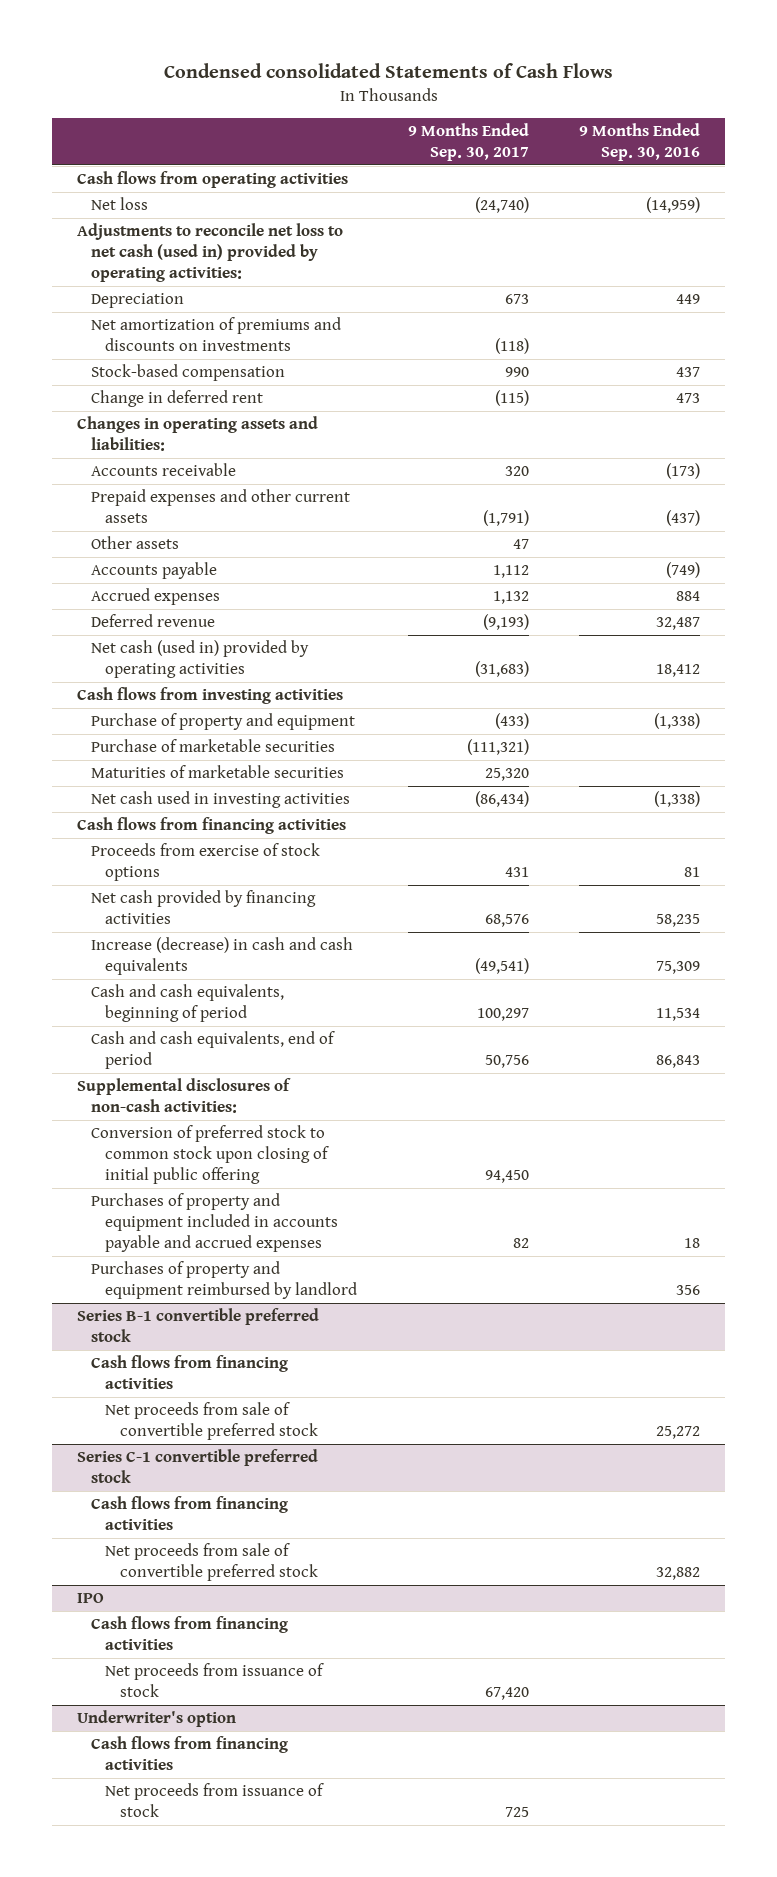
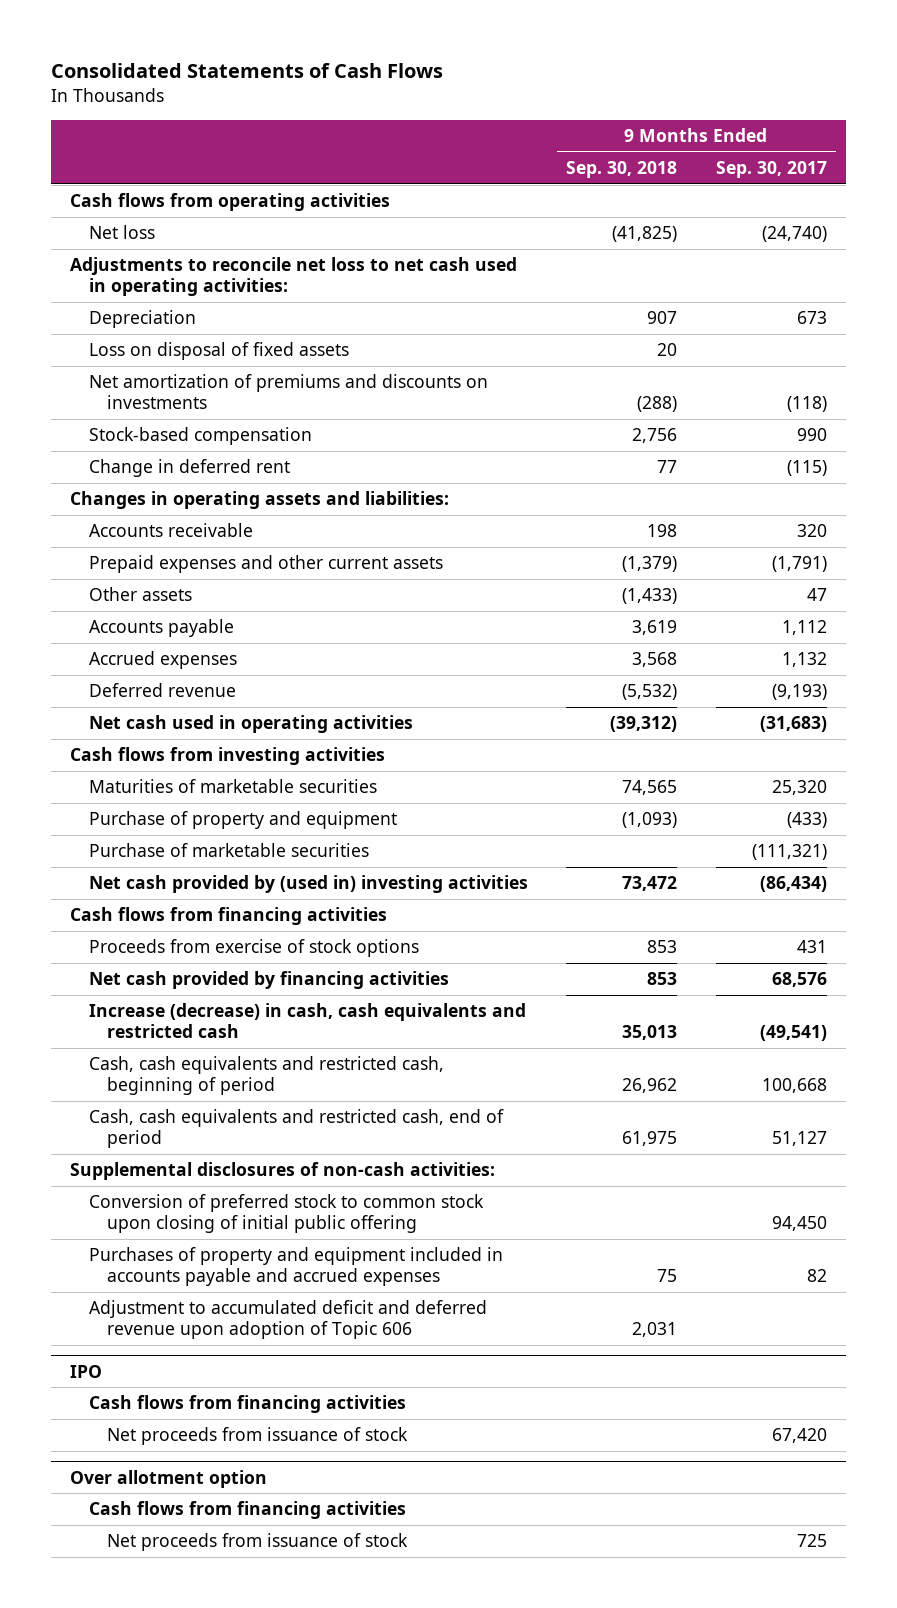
[163,63,613,79] Condensed consolidated Statements of Cash Flows -> [51,63,444,79] Consolidated Statements of Cash Flows
[579,122,701,161] 9 Months Ended Sep. 30, 2016 -> none
none -> [566,160,678,178] Sep. 30, 2018
[77,223,344,283] Adjustments to reconcile net loss to net cash (used in) provided by operating activities: -> [70,257,518,297] Adjustments to reconcile net loss to net cash used in operating activities:
none -> [88,342,349,361] Loss on disposal of fixed assets
[91,640,310,679] Net cash (used in) provided by operating activities -> [88,715,413,734] Net cash used in operating activities
[91,765,345,779] Maturities of marketable securities -> [88,779,377,794] Maturities of marketable securities
[91,791,351,809] Net cash used in investing activities -> [88,875,528,894] Net cash provided by (used in) investing activities
[91,937,354,976] Increase (decrease) in cash and cash equivalents -> [88,1003,526,1039] Increase (decrease) in cash, cash equivalents and restricted cash
[91,984,285,1023] Cash and cash equivalents, beginning of period -> [88,1056,444,1096] Cash, cash equivalents and restricted cash, beginning of period
[476,1008,529,1022] 100,297 -> [761,1078,827,1094] 100,668
[91,1031,336,1070] Cash and cash equivalents, end of period -> [88,1109,504,1149] Cash, cash equivalents and restricted cash, end of period
[484,1055,529,1069] 50,756 -> [771,1131,827,1147] 51,127
[91,1261,358,1300] Purchases of property and equipment reimbursed by landlord -> none
[77,1308,320,1343] Series B-1 convertible preferred stock -> none
[91,1355,289,1390] Cash flows from financing activities -> none
[105,1402,318,1441] Net proceeds from sale of convertible preferred stock -> none
[77,1449,319,1484] Series C-1 convertible preferred stock -> none
[91,1496,289,1531] Cash flows from financing activities -> none
[105,1543,318,1582] Net proceeds from sale of convertible preferred stock -> none
none -> [88,1300,487,1340] Adjustment to accumulated deficit and deferred revenue upon adoption of Topic 606
[77,1710,237,1728] Underwriter's option -> [70,1469,268,1488] Over allotment option

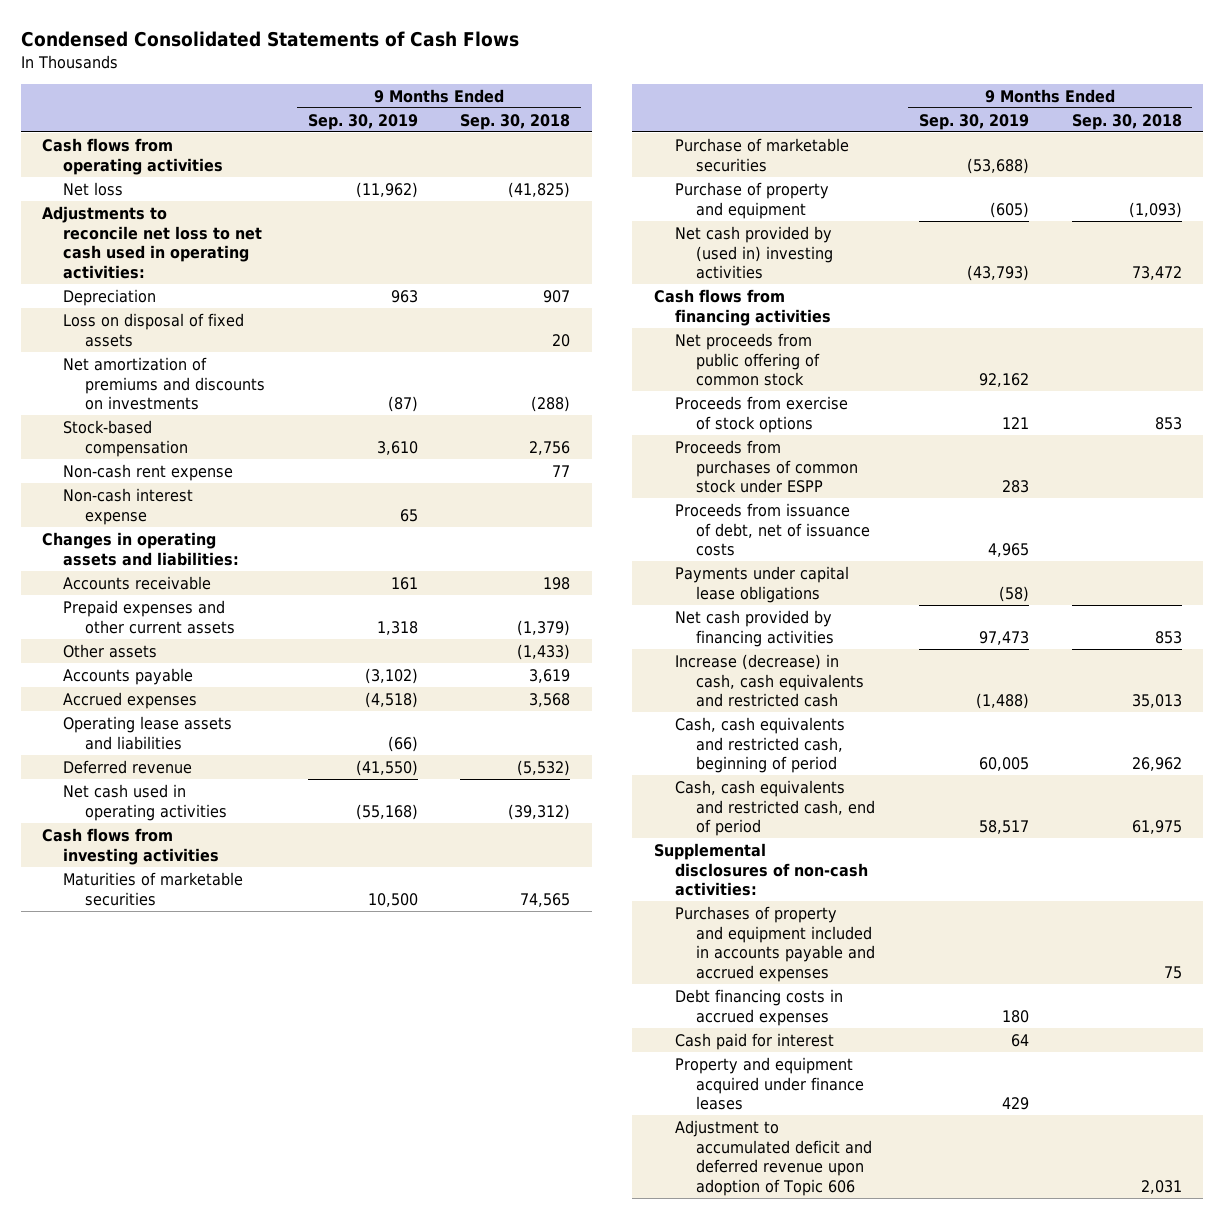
[51,63,444,79] Consolidated Statements of Cash Flows -> [20,30,519,47] Condensed Consolidated Statements of Cash Flows
[715,160,827,178] Sep. 30, 2017 -> none
none -> [307,113,418,130] Sep. 30, 2019
[88,459,290,478] Change in deferred rent -> none
none -> [63,463,234,481] Non-cash rent expense
none -> [63,487,194,525] Non-cash interest expense
none -> [63,715,233,750] Operating lease assets and liabilities
[88,811,397,830] Purchase of property and equipment -> [674,181,829,219] Purchase of property and equipment
none -> [674,332,821,387] Net proceeds from public offering of common stock
none -> [674,439,859,494] Proceeds from purchases of common stock under ESPP
none -> [674,502,871,557] Proceeds from issuance of debt, net of issuance costs
none -> [674,565,849,603] Payments under capital lease obligations
[88,1194,484,1234] Conversion of preferred stock to common stock upon closing of initial public offering -> none
none -> [674,988,843,1026] Debt financing costs in accrued expenses
none -> [674,1032,834,1050] Cash paid for interest
none -> [674,1056,865,1111] Property and equipment acquired under finance leases
[70,1364,103,1378] IPO -> none
[88,1395,406,1414] Cash flows from financing activities -> none
[106,1427,408,1446] Net proceeds from issuance of stock -> none
[70,1469,268,1488] Over allotment option -> none
[88,1501,406,1520] Cash flows from financing activities -> none
[106,1533,408,1552] Net proceeds from issuance of stock -> none

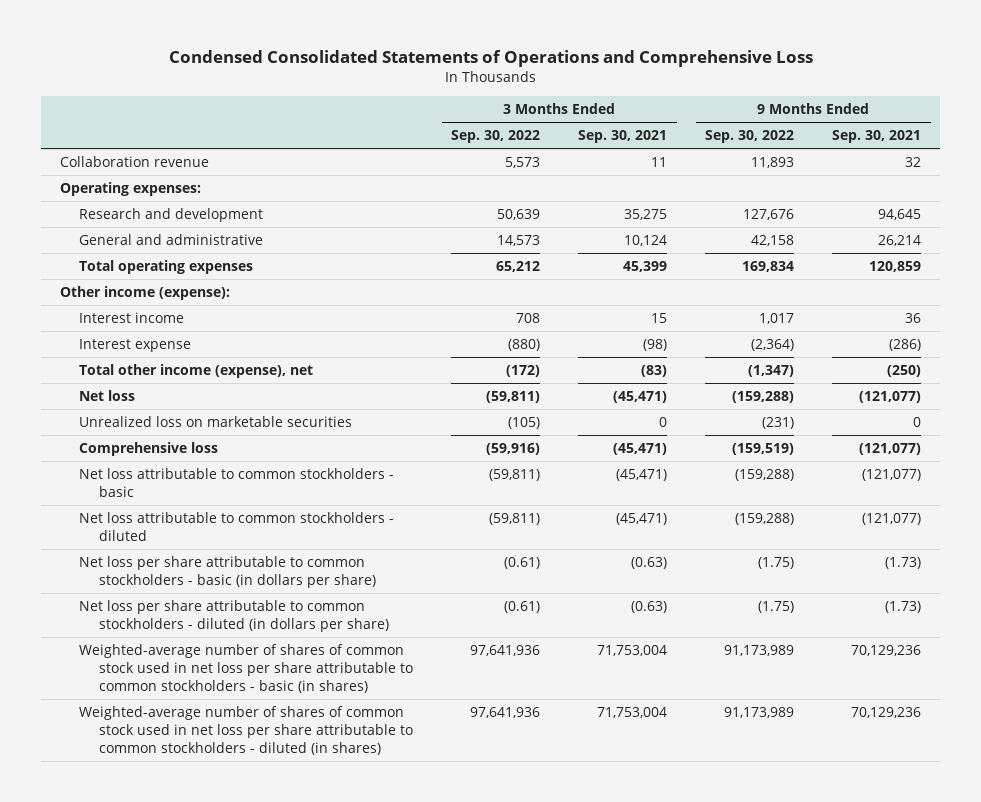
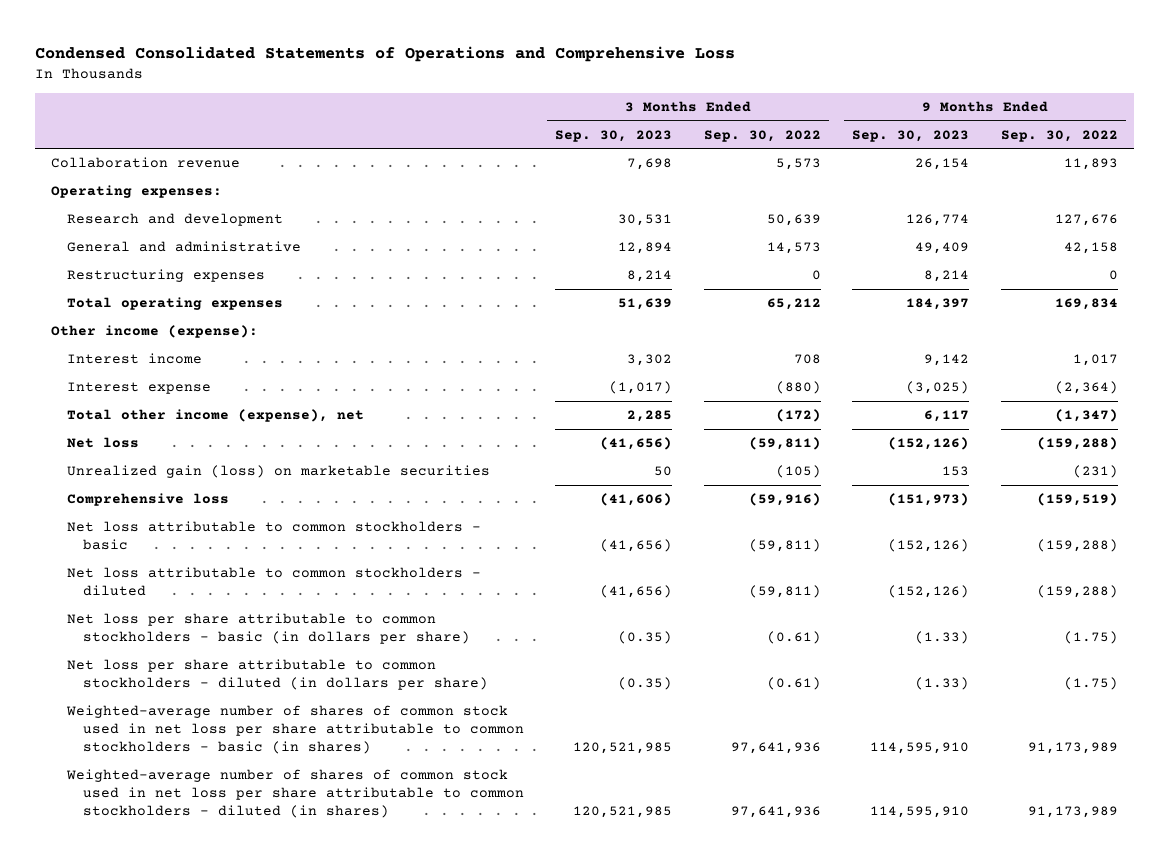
[578,130,668,144] Sep. 30, 2021 -> none
[832,130,922,144] Sep. 30, 2021 -> none
none -> [555,129,673,142] Sep. 30, 2023
none -> [852,129,970,142] Sep. 30, 2023
none -> [66,269,265,283] Restructuring expenses
[79,416,353,428] Unrealized loss on marketable securities -> [66,465,490,479] Unrealized gain (loss) on marketable securities

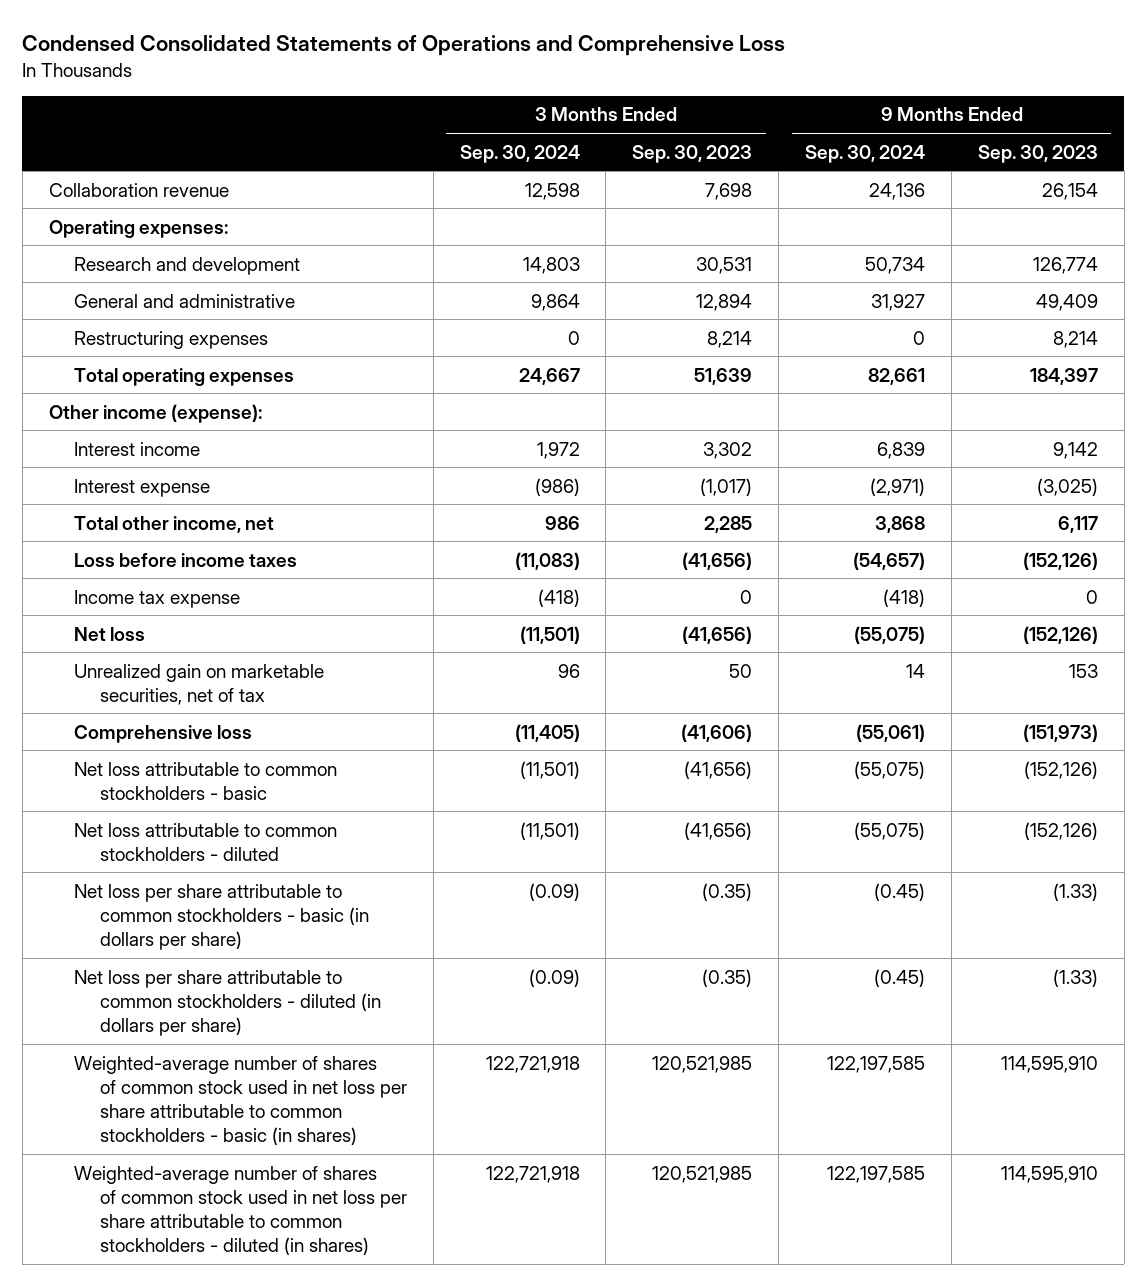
[703,129,821,142] Sep. 30, 2022 -> none
[1000,129,1118,142] Sep. 30, 2022 -> none
none -> [459,144,580,163] Sep. 30, 2024
none -> [805,144,926,163] Sep. 30, 2024
[66,409,364,423] Total other income (expense), net -> [74,515,275,533] Total other income, net
none -> [74,552,298,567] Loss before income taxes
none -> [74,589,241,608] Income tax expense
[66,465,490,479] Unrealized gain (loss) on marketable securities -> [74,663,325,705] Unrealized gain on marketable securities, net of tax

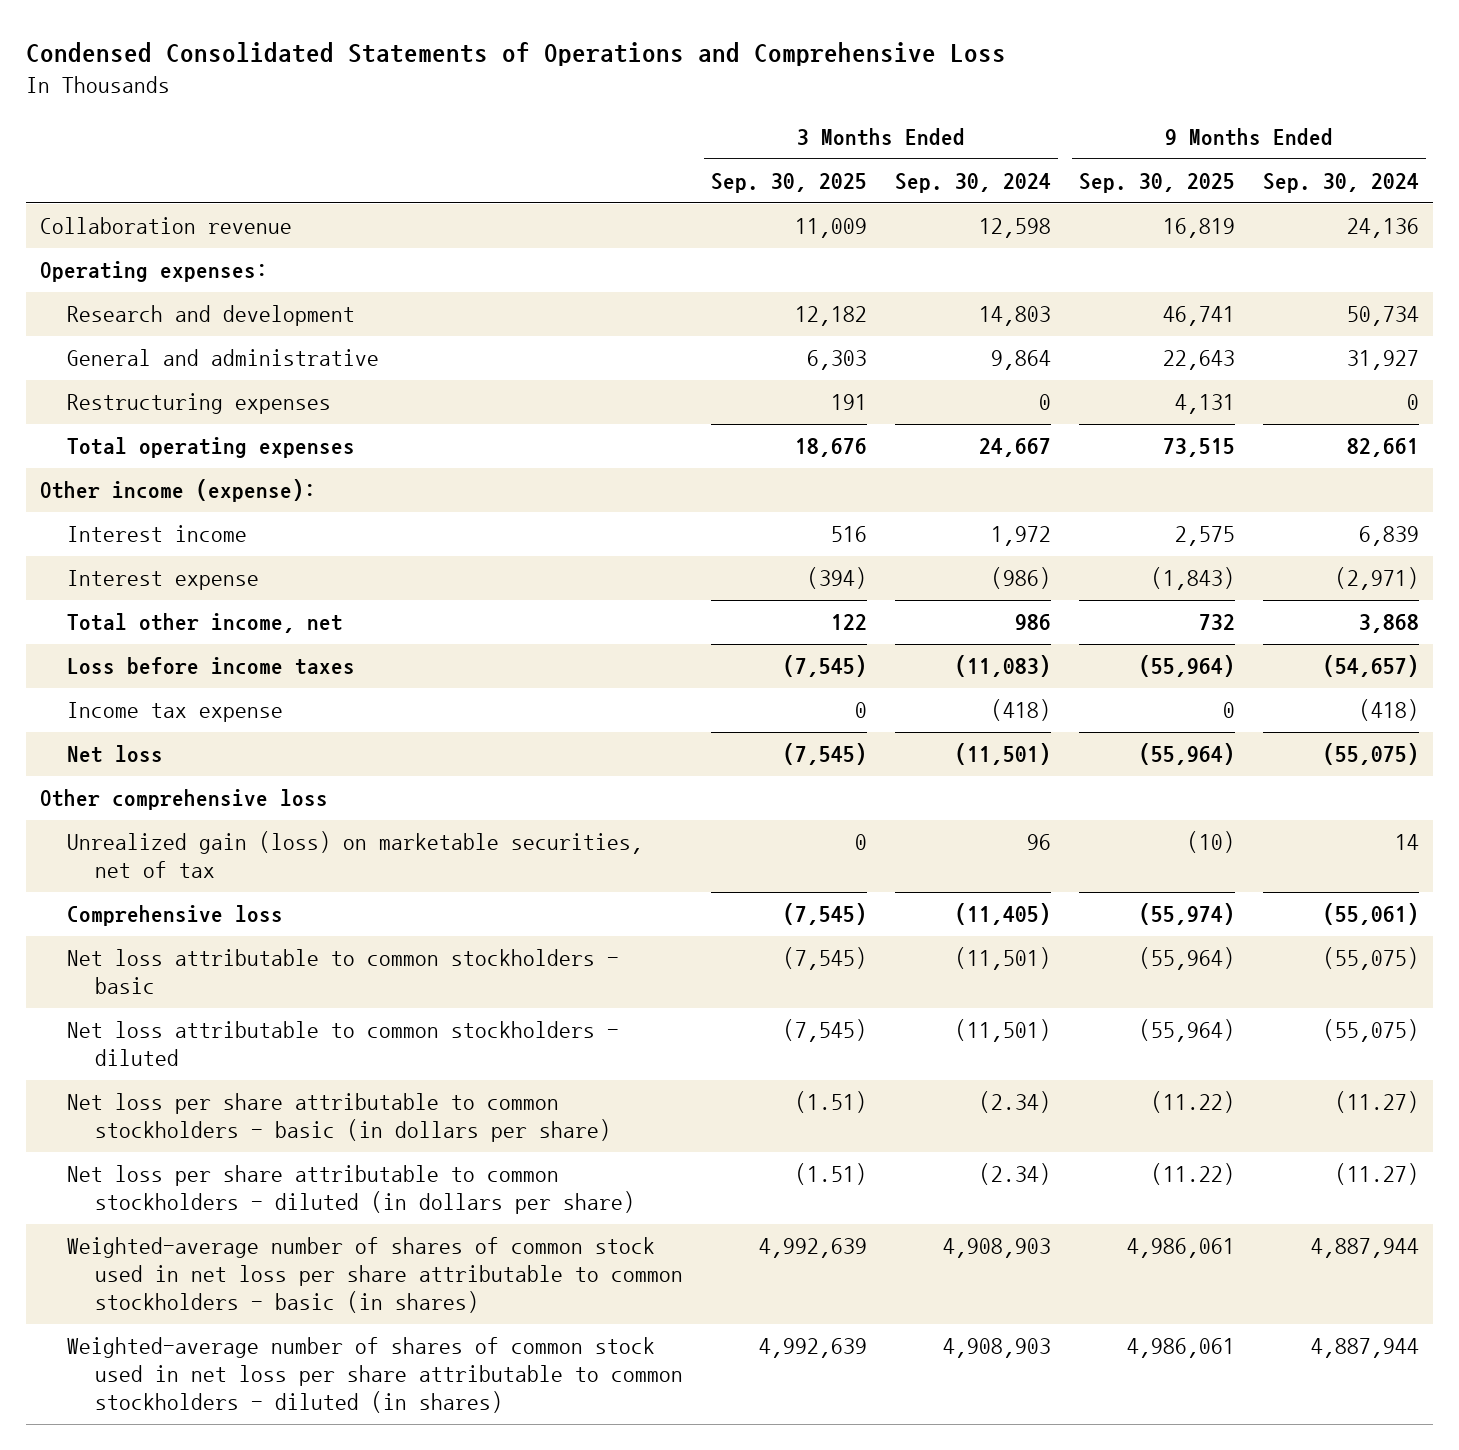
[632,144,753,163] Sep. 30, 2023 -> none
[977,144,1098,163] Sep. 30, 2023 -> none
none -> [710,173,867,194] Sep. 30, 2025
none -> [1078,173,1235,194] Sep. 30, 2025
none -> [39,789,328,811] Other comprehensive loss
[74,663,325,705] Unrealized gain on marketable securities, net of tax -> [67,831,644,879] Unrealized gain (loss) on marketable securities, net of tax
[528,882,580,901] (0.09) -> [978,1091,1051,1114] (2.34)
[874,882,926,901] (0.45) -> [1334,1091,1419,1114] (11.27)
[528,968,580,987] (0.09) -> [978,1163,1051,1186] (2.34)
[874,968,926,987] (0.45) -> [1334,1163,1419,1186] (11.27)
[485,1055,580,1073] 122,721,918 -> [942,1238,1051,1259] 4,908,903
[827,1055,926,1073] 122,197,585 -> [1310,1238,1419,1259] 4,887,944
[485,1165,580,1183] 122,721,918 -> [942,1338,1051,1359] 4,908,903
[827,1165,926,1183] 122,197,585 -> [1310,1338,1419,1359] 4,887,944

